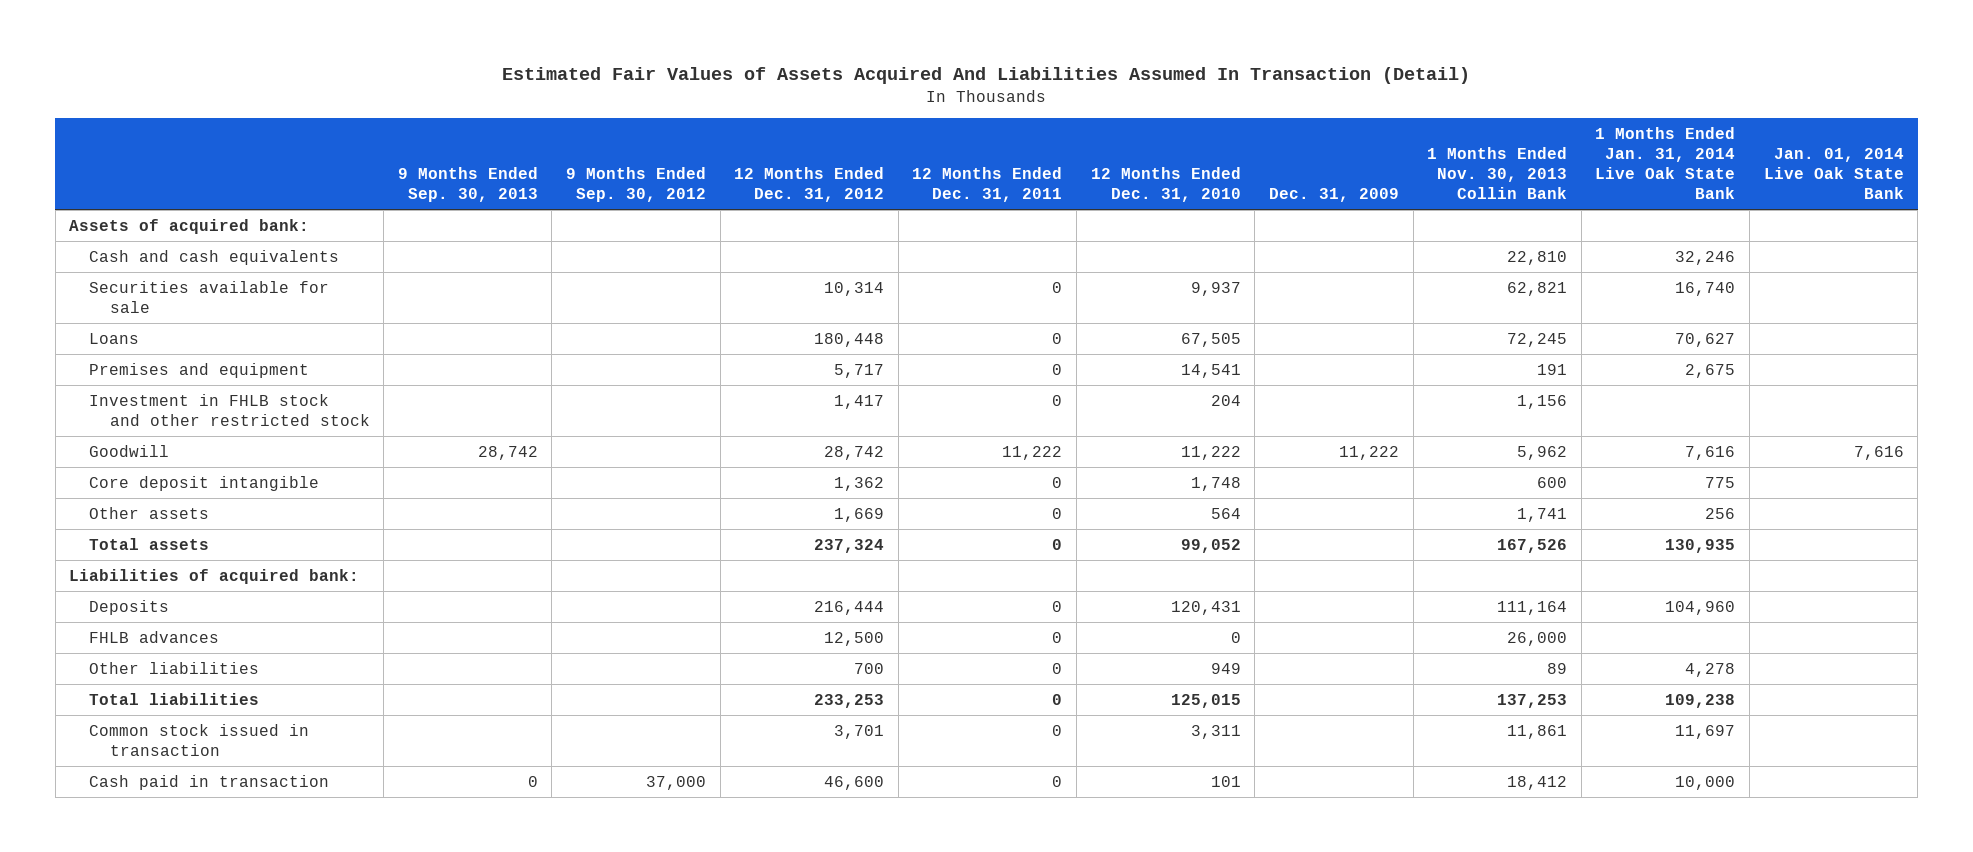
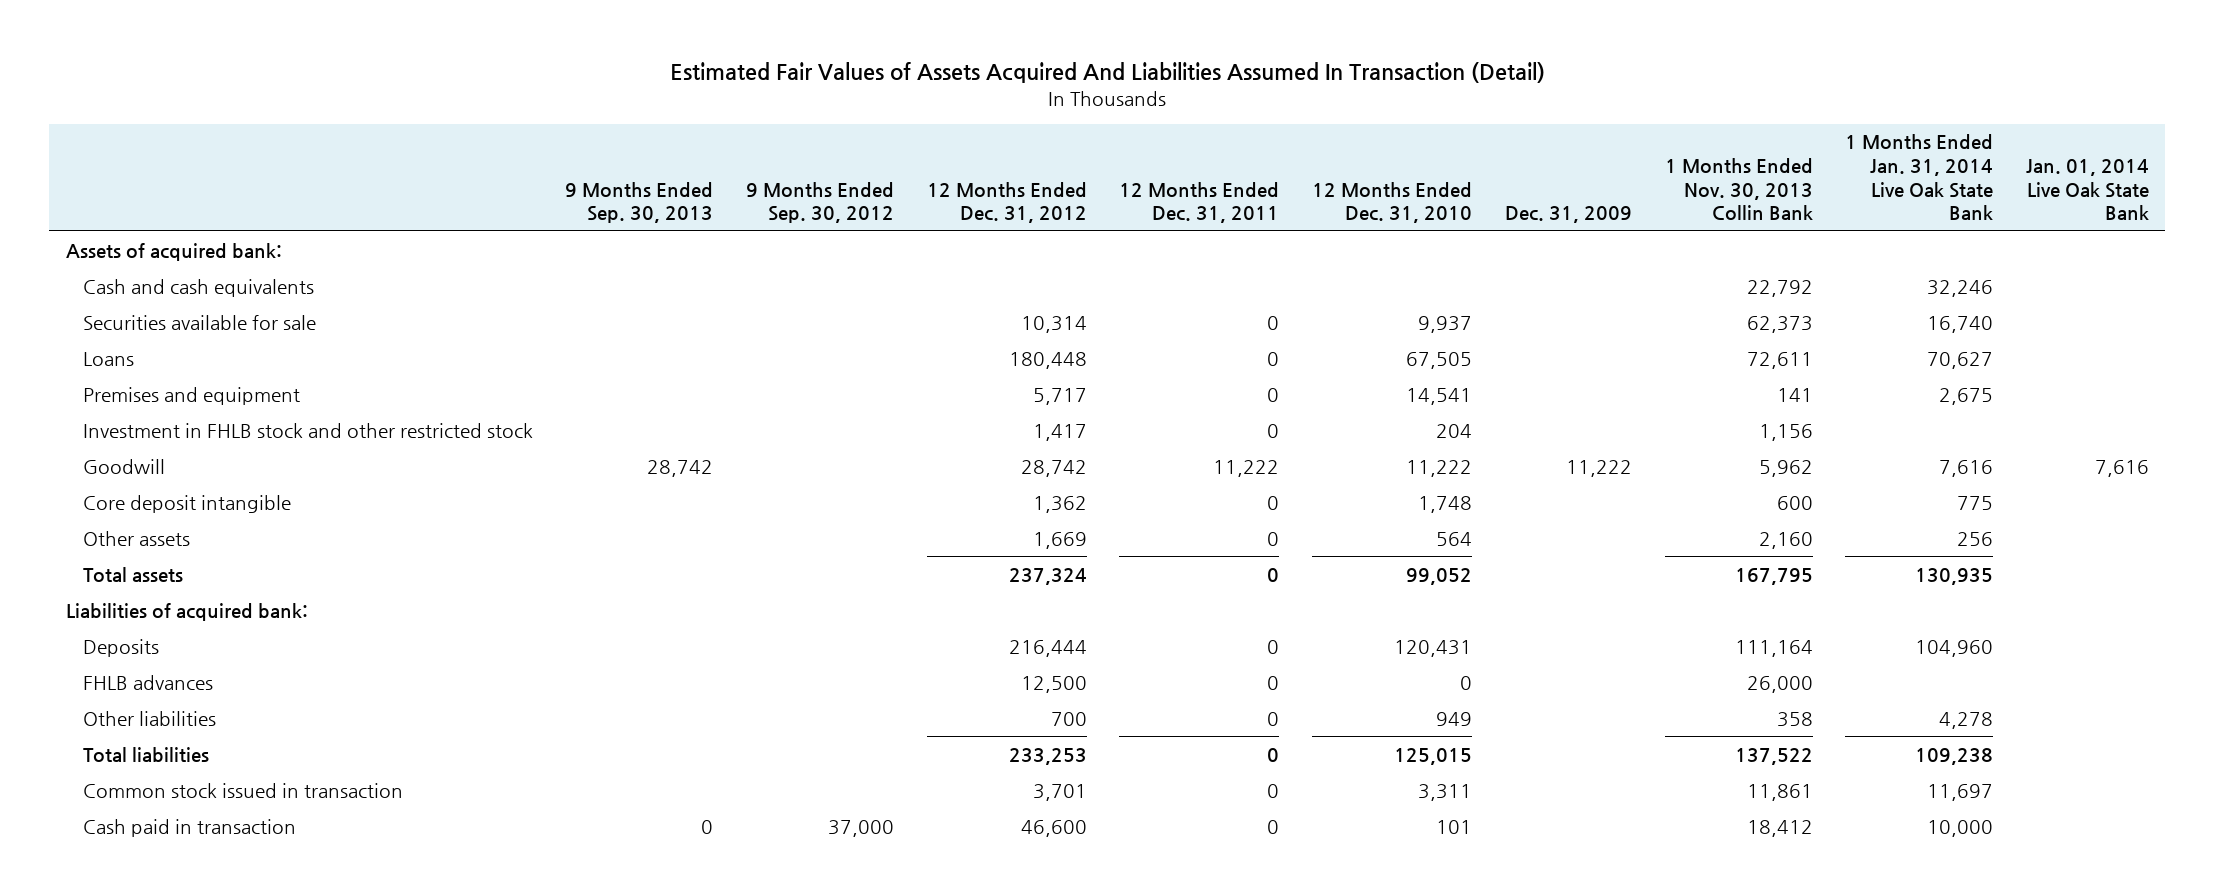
[1507,250,1568,265] 22,810 -> [1746,279,1813,297] 22,792
[1507,281,1568,296] 62,821 -> [1746,315,1813,333] 62,373
[1507,332,1568,347] 72,245 -> [1746,351,1813,369] 72,611
[1537,363,1568,375] 191 -> [1776,387,1813,402] 141
[1517,507,1568,522] 1,741 -> [1758,531,1813,549] 2,160
[1497,538,1568,553] 167,526 -> [1734,567,1813,585] 167,795
[1547,662,1568,674] 89 -> [1776,711,1813,727] 358
[1497,693,1568,708] 137,253 -> [1734,747,1813,765] 137,522

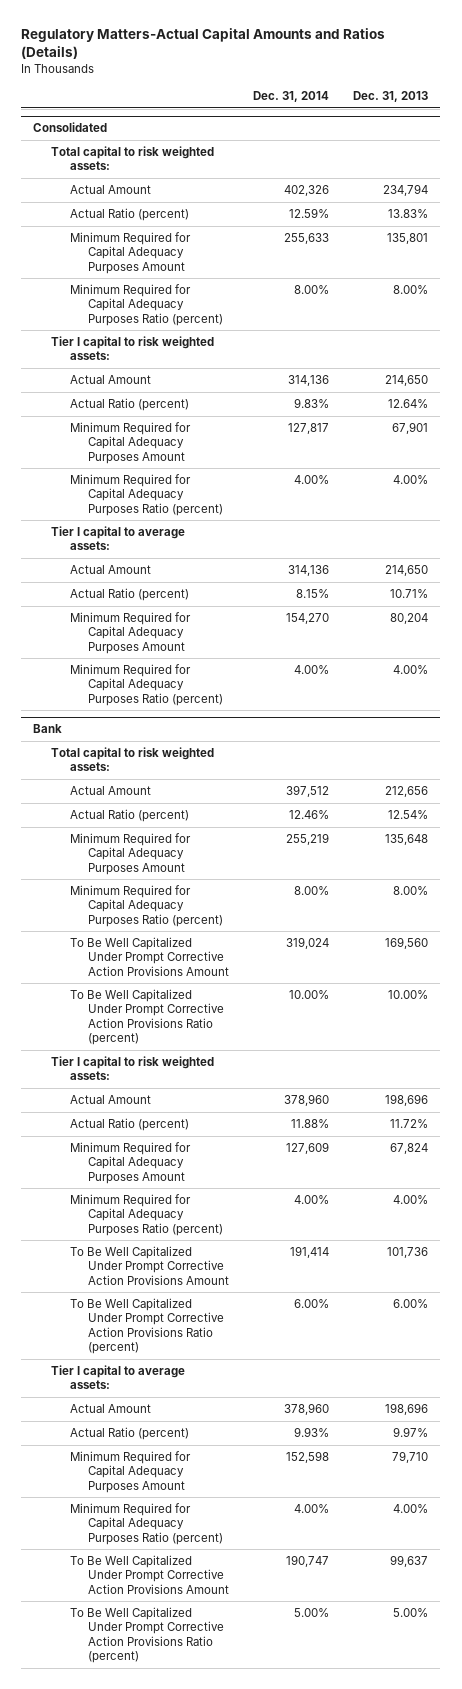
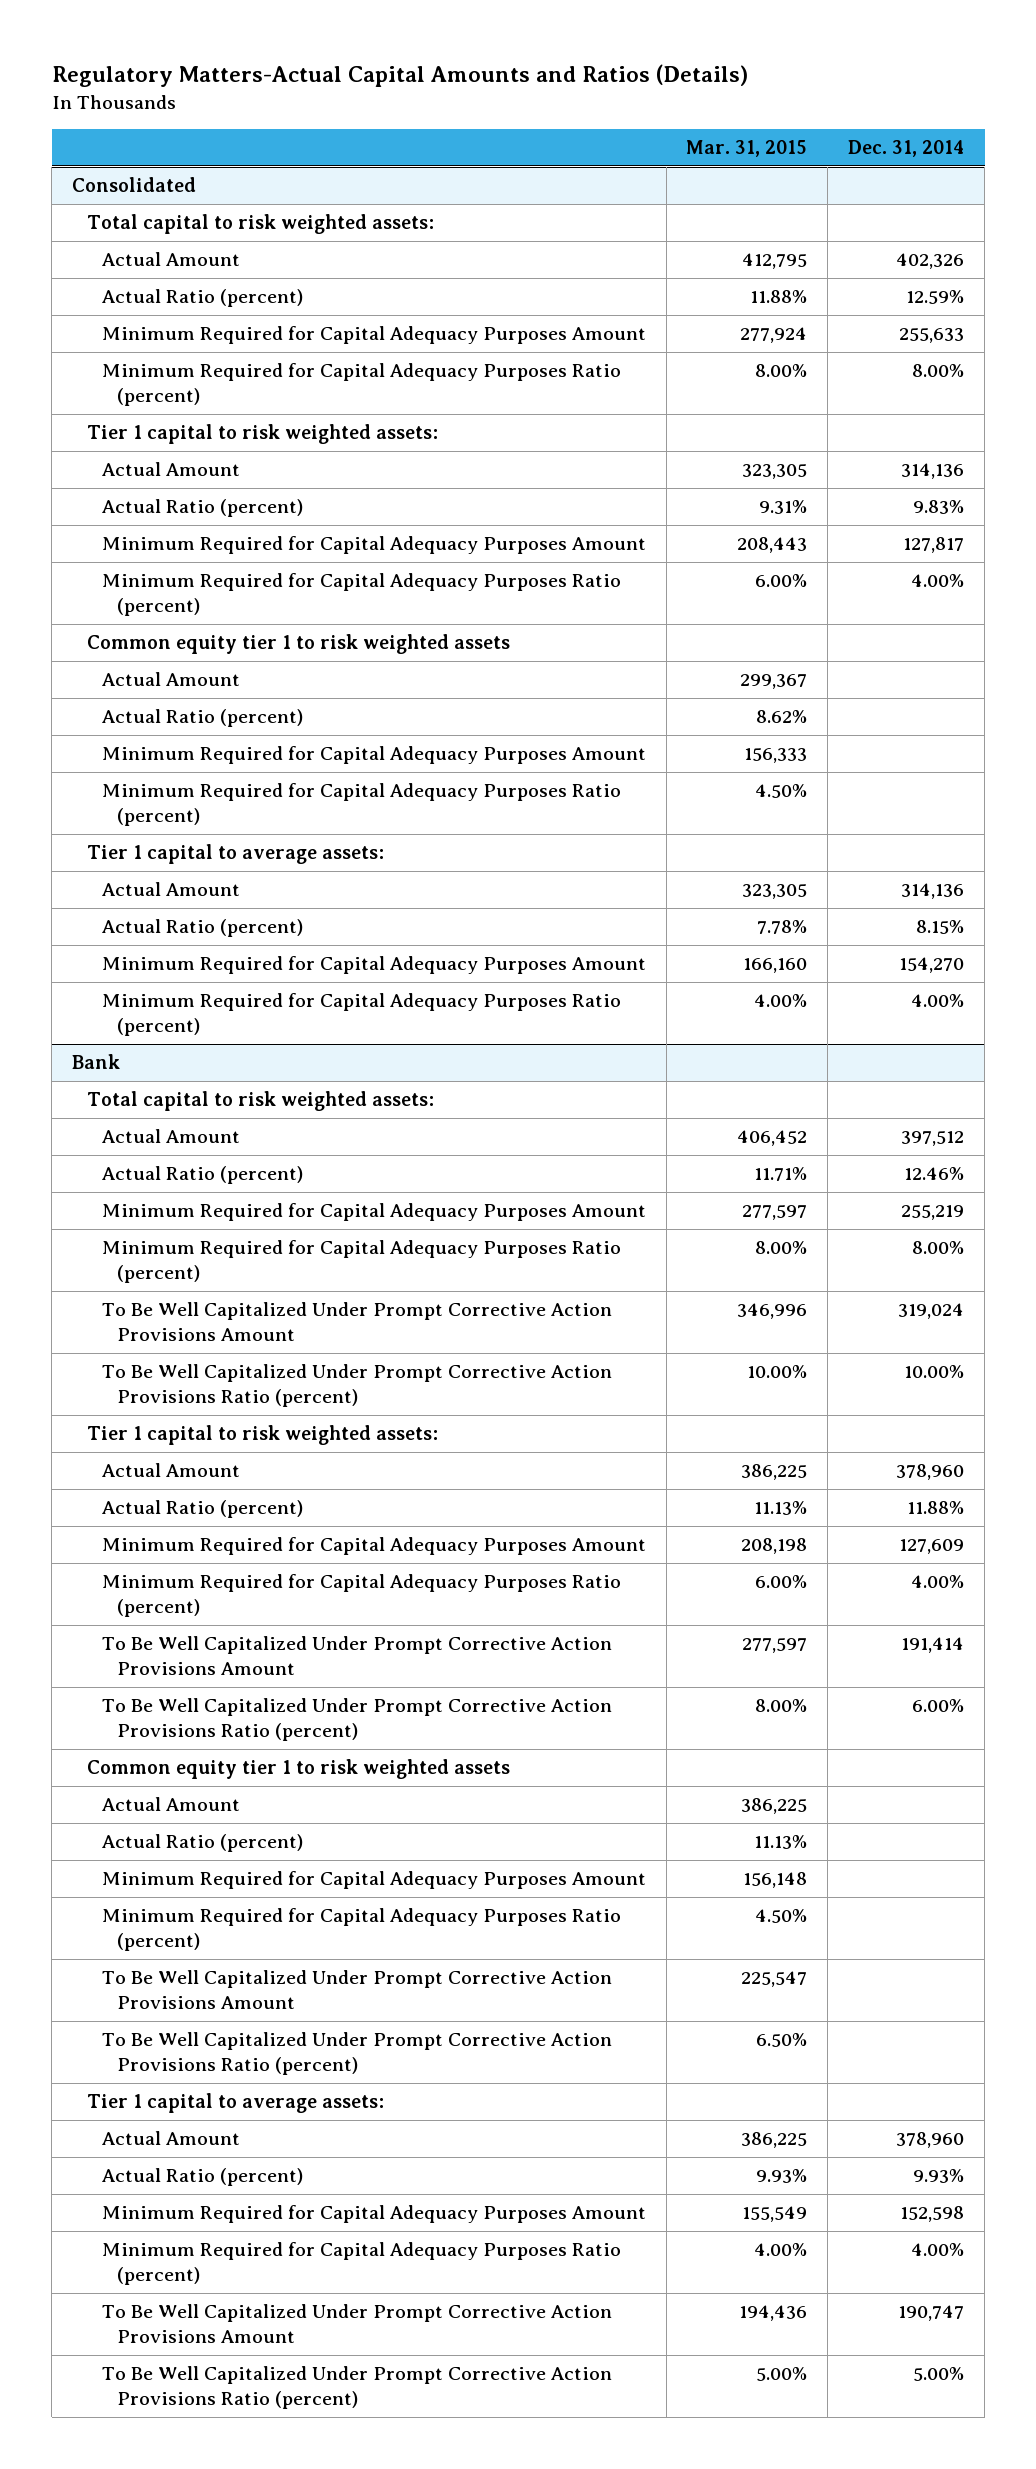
[353,91,429,103] Dec. 31, 2013 -> none
none -> [686,139,808,157] Mar. 31, 2015
[51,335,215,361] Tier I capital to risk weighted assets: -> [86,424,438,445] Tier 1 capital to risk weighted assets:
none -> [86,634,510,655] Common equity tier 1 to risk weighted assets
none -> [101,672,240,687] Actual Amount
none -> [101,709,303,728] Actual Ratio (percent)
none -> [101,746,646,765] Minimum Required for Capital Adequacy Purposes Amount
none -> [101,783,621,827] Minimum Required for Capital Adequacy Purposes Ratio (percent)
[51,525,186,551] Tier I capital to average assets: -> [86,844,384,865] Tier 1 capital to average assets:
[51,1055,215,1081] Tier I capital to risk weighted assets: -> [86,1425,438,1446] Tier 1 capital to risk weighted assets:
none -> [86,1759,510,1780] Common equity tier 1 to risk weighted assets
none -> [101,1797,240,1812] Actual Amount
none -> [101,1834,303,1853] Actual Ratio (percent)
none -> [101,1871,646,1890] Minimum Required for Capital Adequacy Purposes Amount
none -> [101,1908,621,1952] Minimum Required for Capital Adequacy Purposes Ratio (percent)
none -> [101,1970,612,2010] To Be Well Capitalized Under Prompt Corrective Action Provisions Amount
none -> [101,2032,612,2076] To Be Well Capitalized Under Prompt Corrective Action Provisions Ratio (percent)
[51,1364,186,1390] Tier I capital to average assets: -> [86,2093,384,2114] Tier 1 capital to average assets:

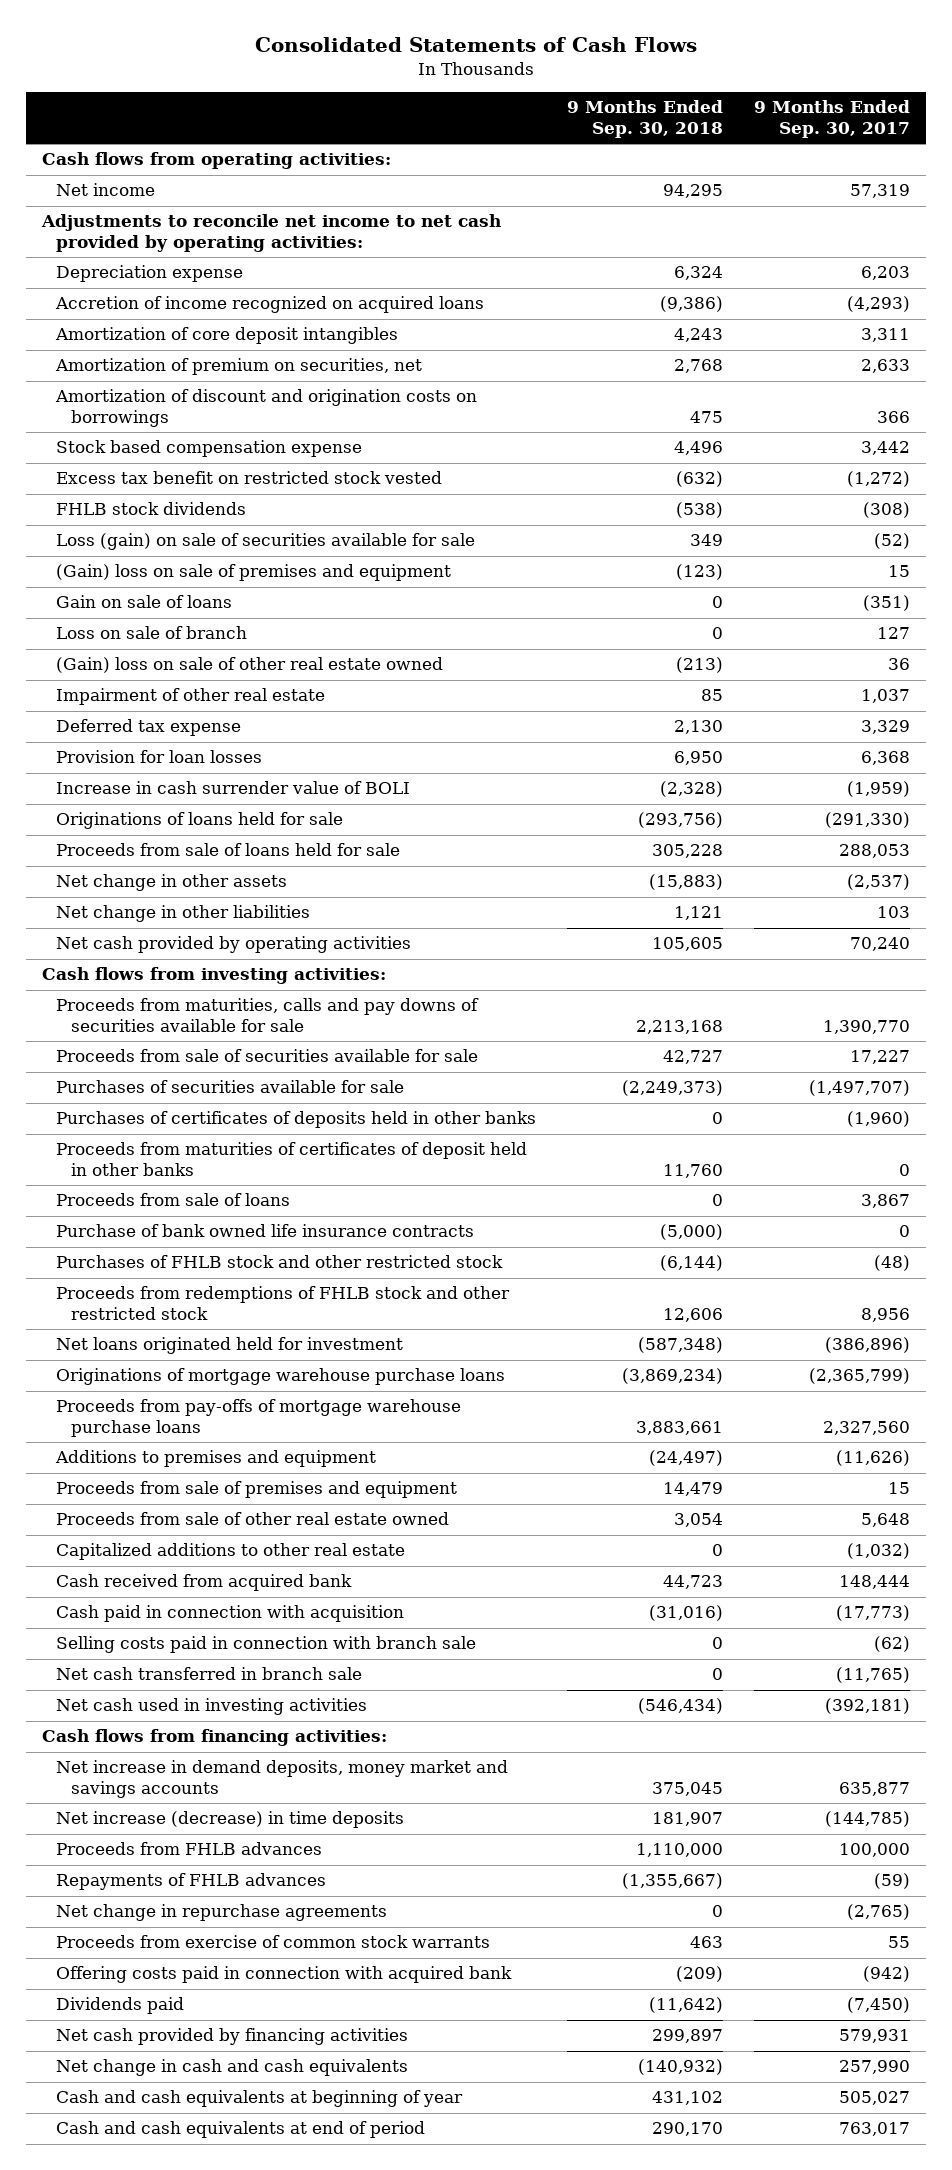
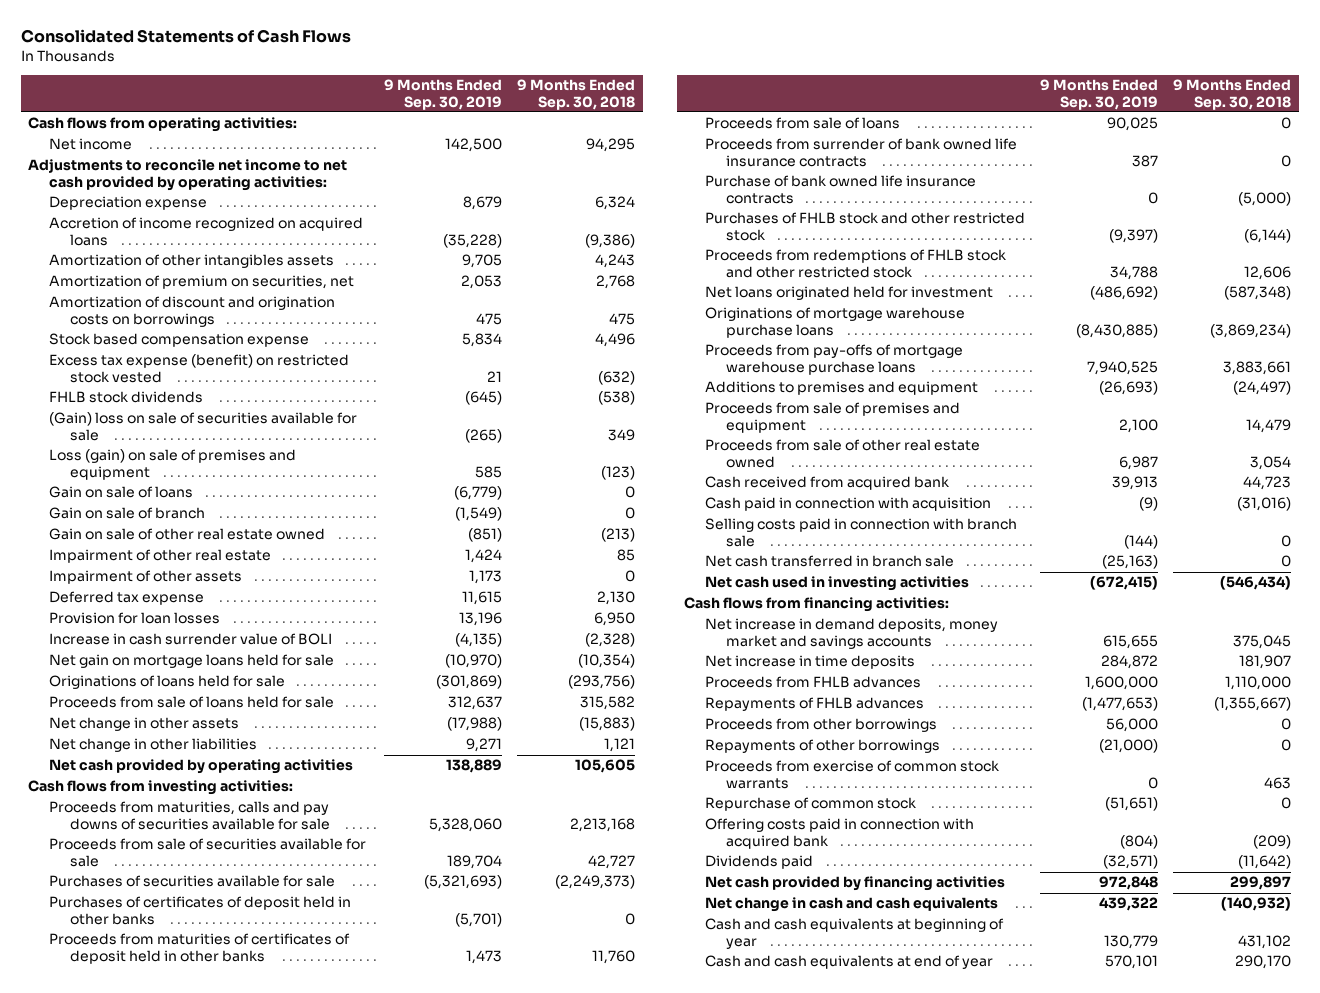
[754,100,911,139] 9 Months Ended Sep. 30, 2017 -> none
none -> [384,79,503,110] 9 Months Ended Sep. 30, 2019
[55,327,399,345] Amortization of core deposit intangibles -> [49,254,335,269] Amortization of other intangibles assets
[56,471,443,485] Excess tax benefit on restricted stock vested -> [49,354,350,383] Excess tax expense (benefit) on restricted stock vested
[56,533,476,551] Loss (gain) on sale of securities available for sale -> [49,412,358,441] (Gain) loss on sale of securities available for sale
[56,564,452,582] (Gain) loss on sale of premises and equipment -> [49,449,297,480] Loss (gain) on sale of premises and equipment
[56,626,248,640] Loss on sale of branch -> [49,507,206,520] Gain on sale of branch
[56,657,444,674] (Gain) loss on sale of other real estate owned -> [49,528,326,541] Gain on sale of other real estate owned
none -> [49,570,243,585] Impairment of other assets
none -> [49,654,335,669] Net gain on mortgage loans held for sale
[652,844,724,859] 305,228 -> [580,696,636,711] 315,582
[56,1111,537,1129] Purchases of certificates of deposits held in other banks -> [49,896,352,925] Purchases of certificates of deposit held in other banks
none -> [705,138,1018,167] Proceeds from surrender of bank owned life insurance contracts
[56,1543,406,1561] Capitalized additions to other real estate -> none
[56,1811,405,1829] Net increase (decrease) in time deposits -> [705,655,916,670] Net increase in time deposits
[56,1904,388,1922] Net change in repurchase agreements -> none
none -> [705,718,938,733] Proceeds from other borrowings
none -> [705,739,941,754] Repayments of other borrowings
none -> [705,797,917,812] Repurchase of common stock
[56,2121,426,2139] Cash and cash equivalents at end of period -> [705,955,994,970] Cash and cash equivalents at end of year

